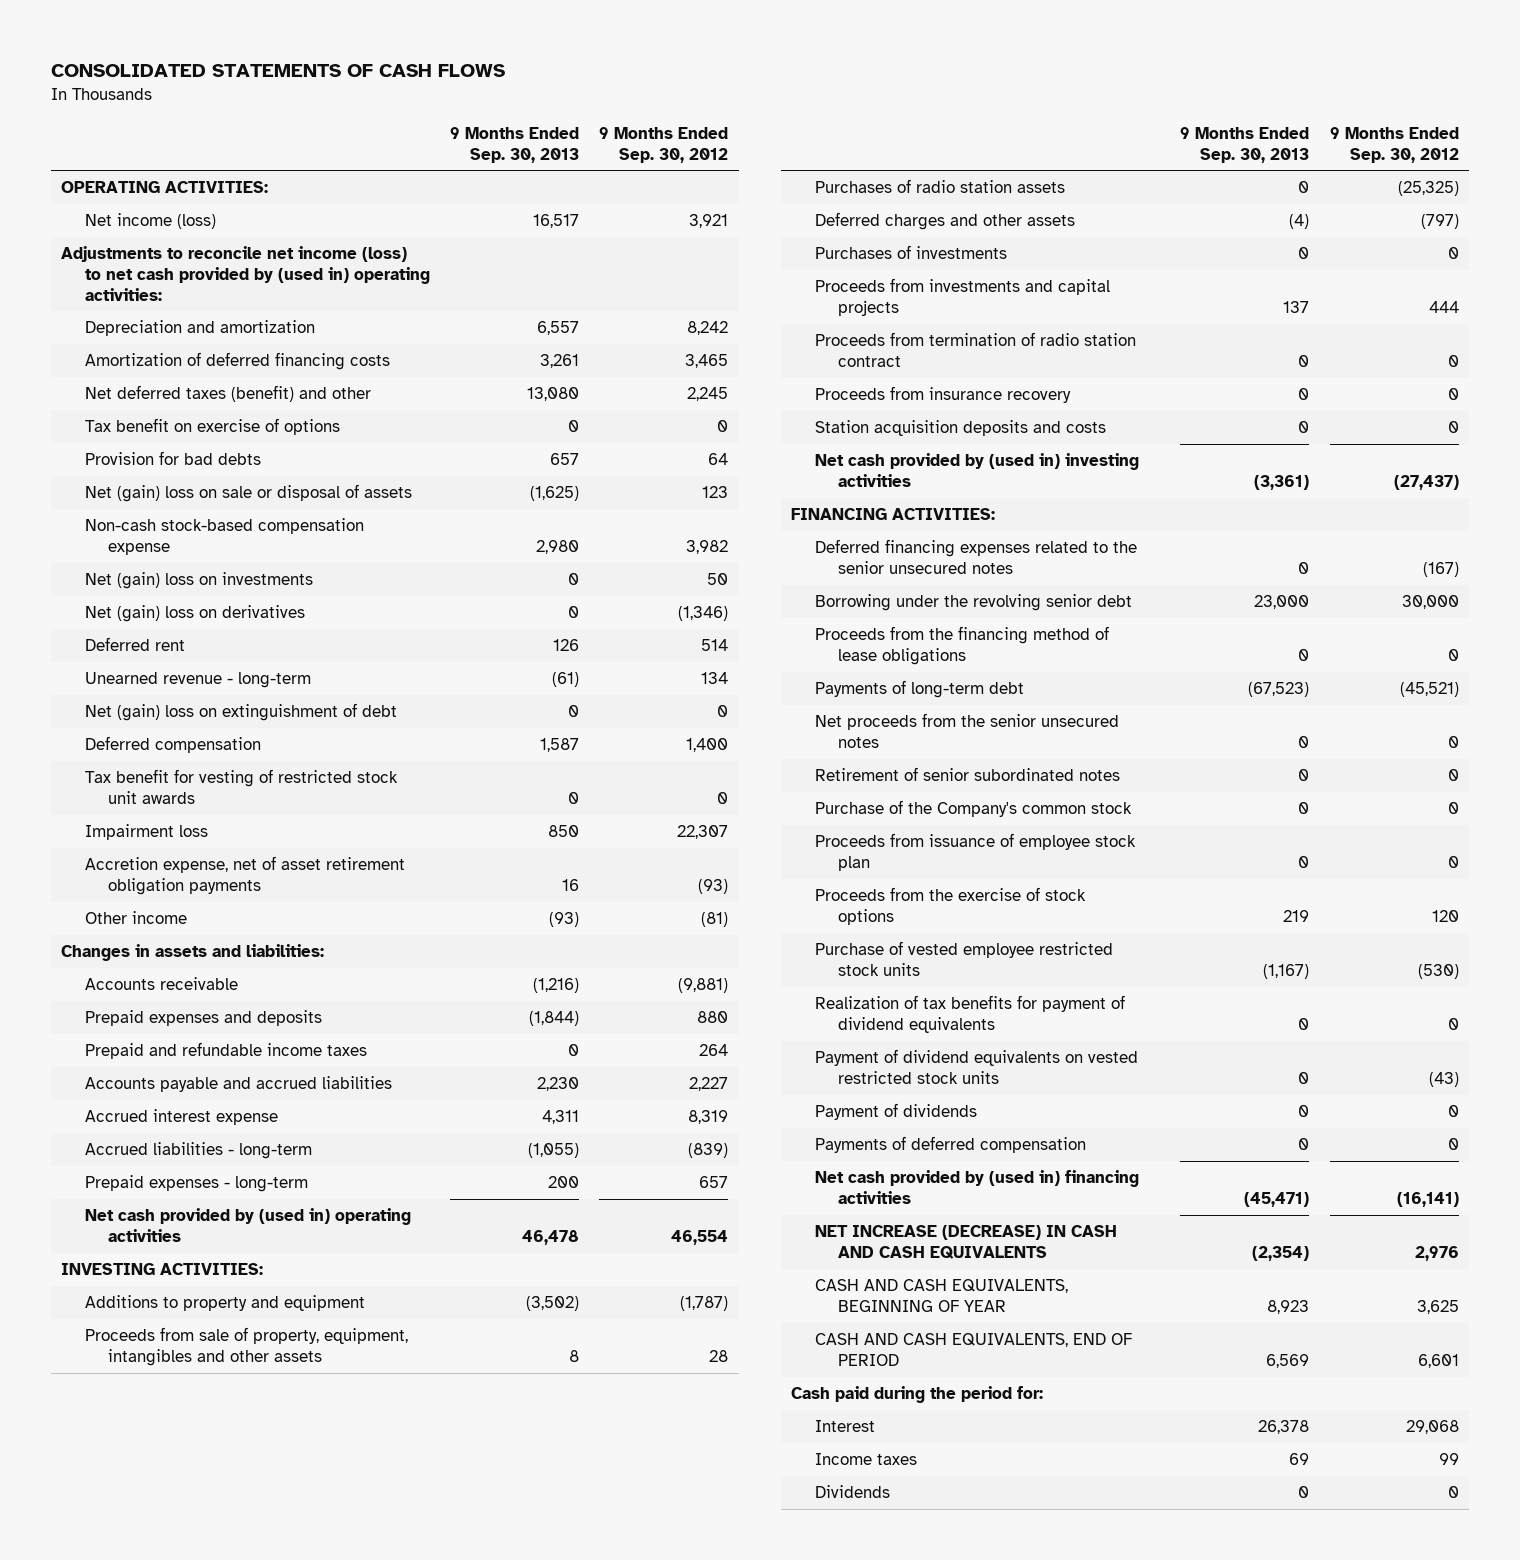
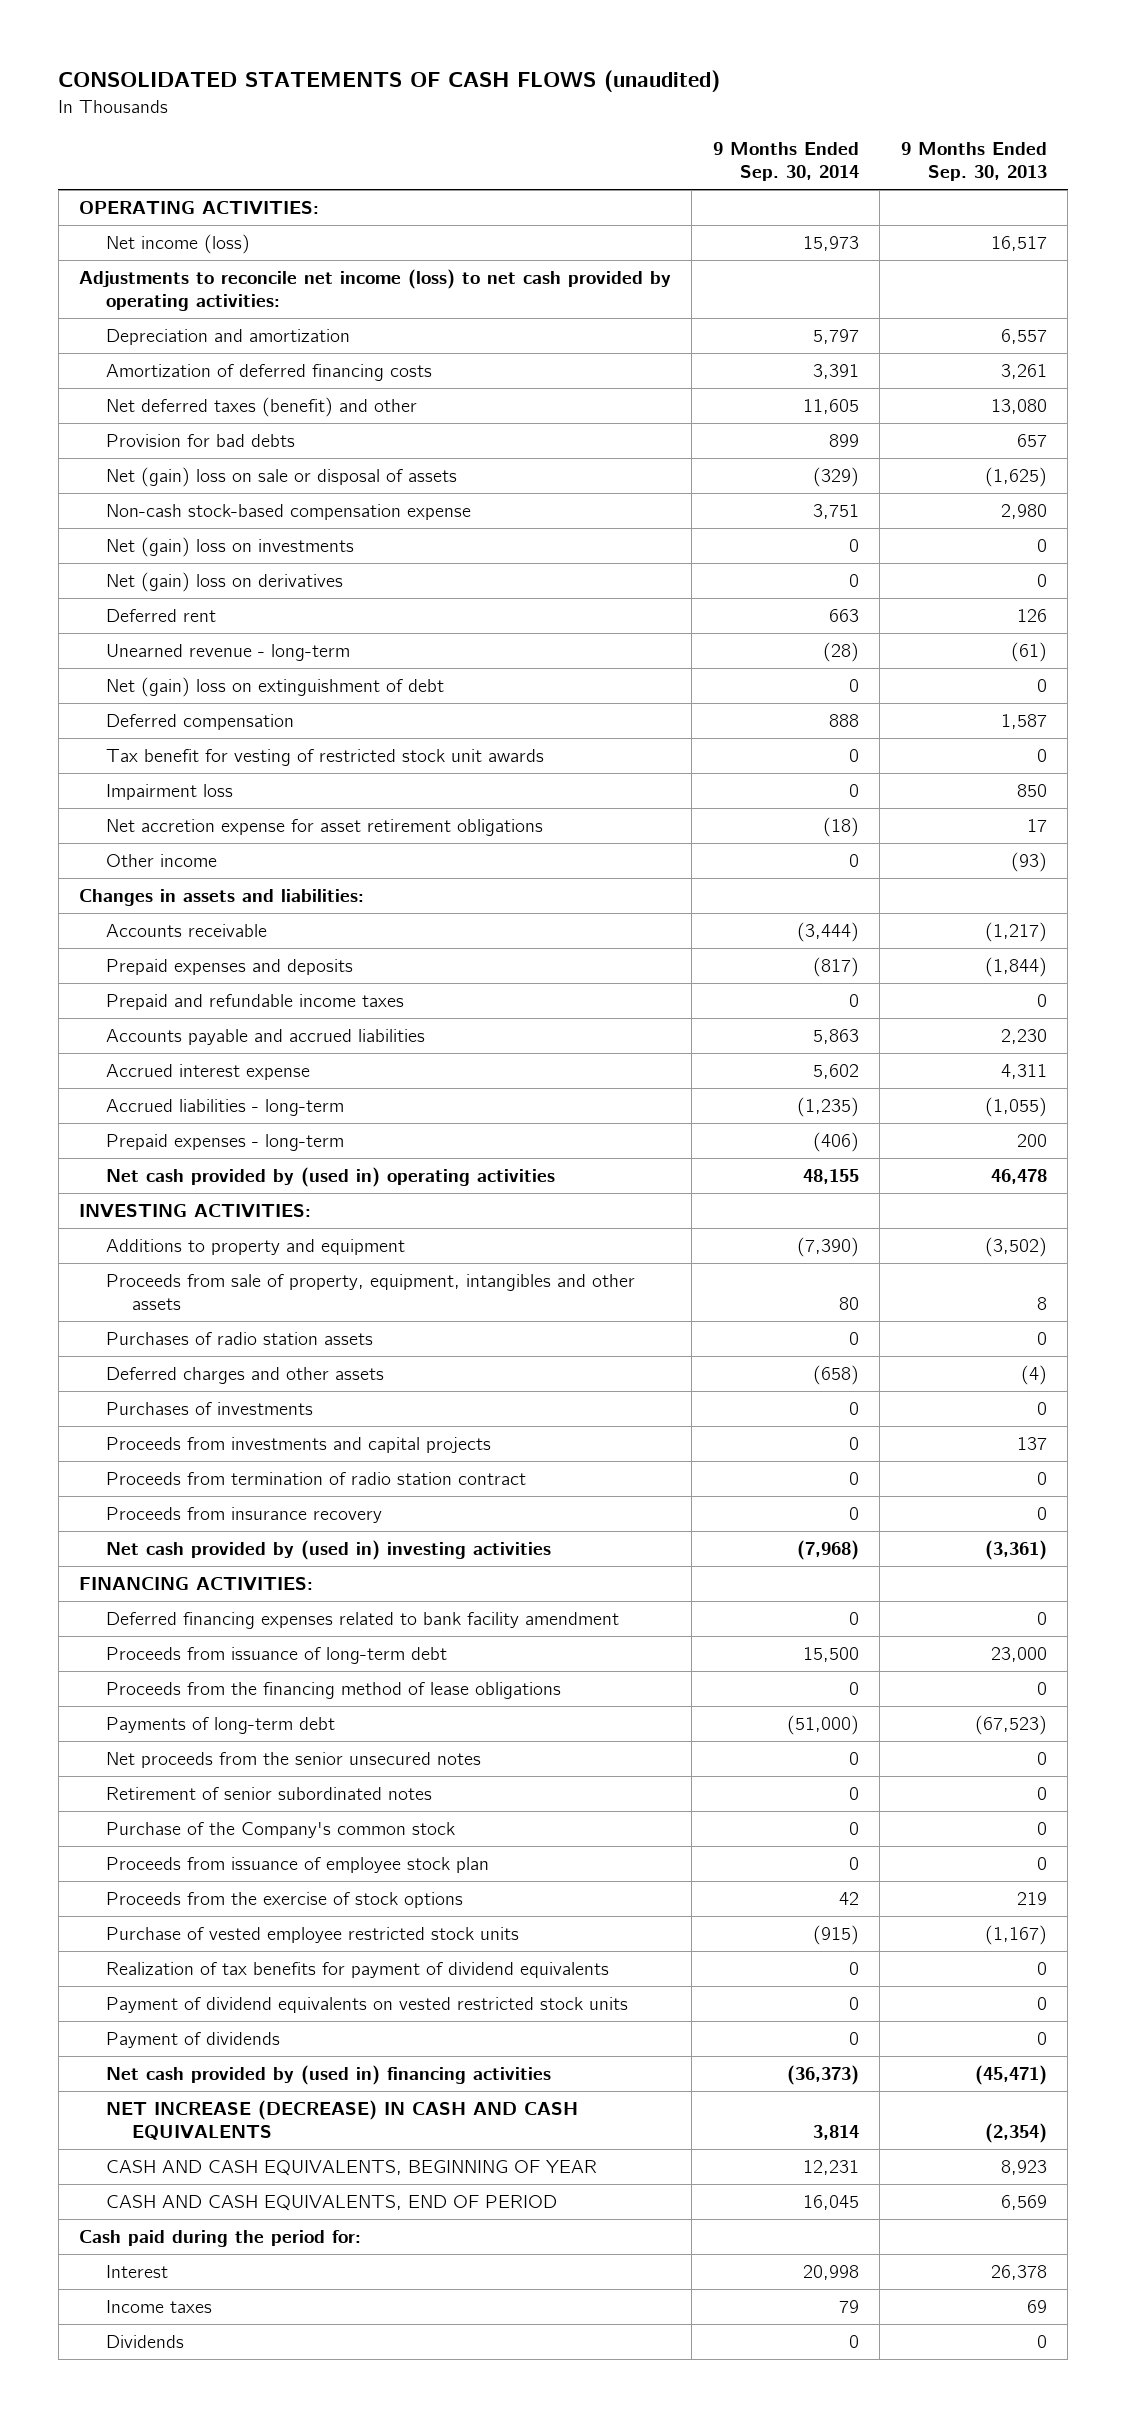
[50,64,505,78] CONSOLIDATED STATEMENTS OF CASH FLOWS -> [58,70,721,93] CONSOLIDATED STATEMENTS OF CASH FLOWS (unaudited)
[599,127,729,163] 9 Months Ended Sep. 30, 2012 -> none
none -> [712,142,859,182] 9 Months Ended Sep. 30, 2014
[60,246,430,301] Adjustments to reconcile net income (loss) to net cash provided by (used in) operating activities: -> [78,268,671,311] Adjustments to reconcile net income (loss) to net cash provided by operating activities:
[84,418,340,436] Tax benefit on exercise of options -> none
[84,856,405,895] Accretion expense, net of asset retirement obligation payments -> [105,818,543,836] Net accretion expense for asset retirement obligations
[562,878,580,891] 16 -> [1026,818,1047,832] 17
[533,978,580,994] (1,216) -> [984,921,1047,942] (1,217)
[814,420,1106,437] Station acquisition deposits and costs -> none
[814,539,1137,574] Deferred financing expenses related to the senior unsecured notes -> [105,1611,619,1629] Deferred financing expenses related to bank facility amendment
[814,594,1132,612] Borrowing under the revolving senior debt -> [105,1646,447,1664] Proceeds from issuance of long-term debt
[814,1136,1086,1154] Payments of deferred compensation -> none

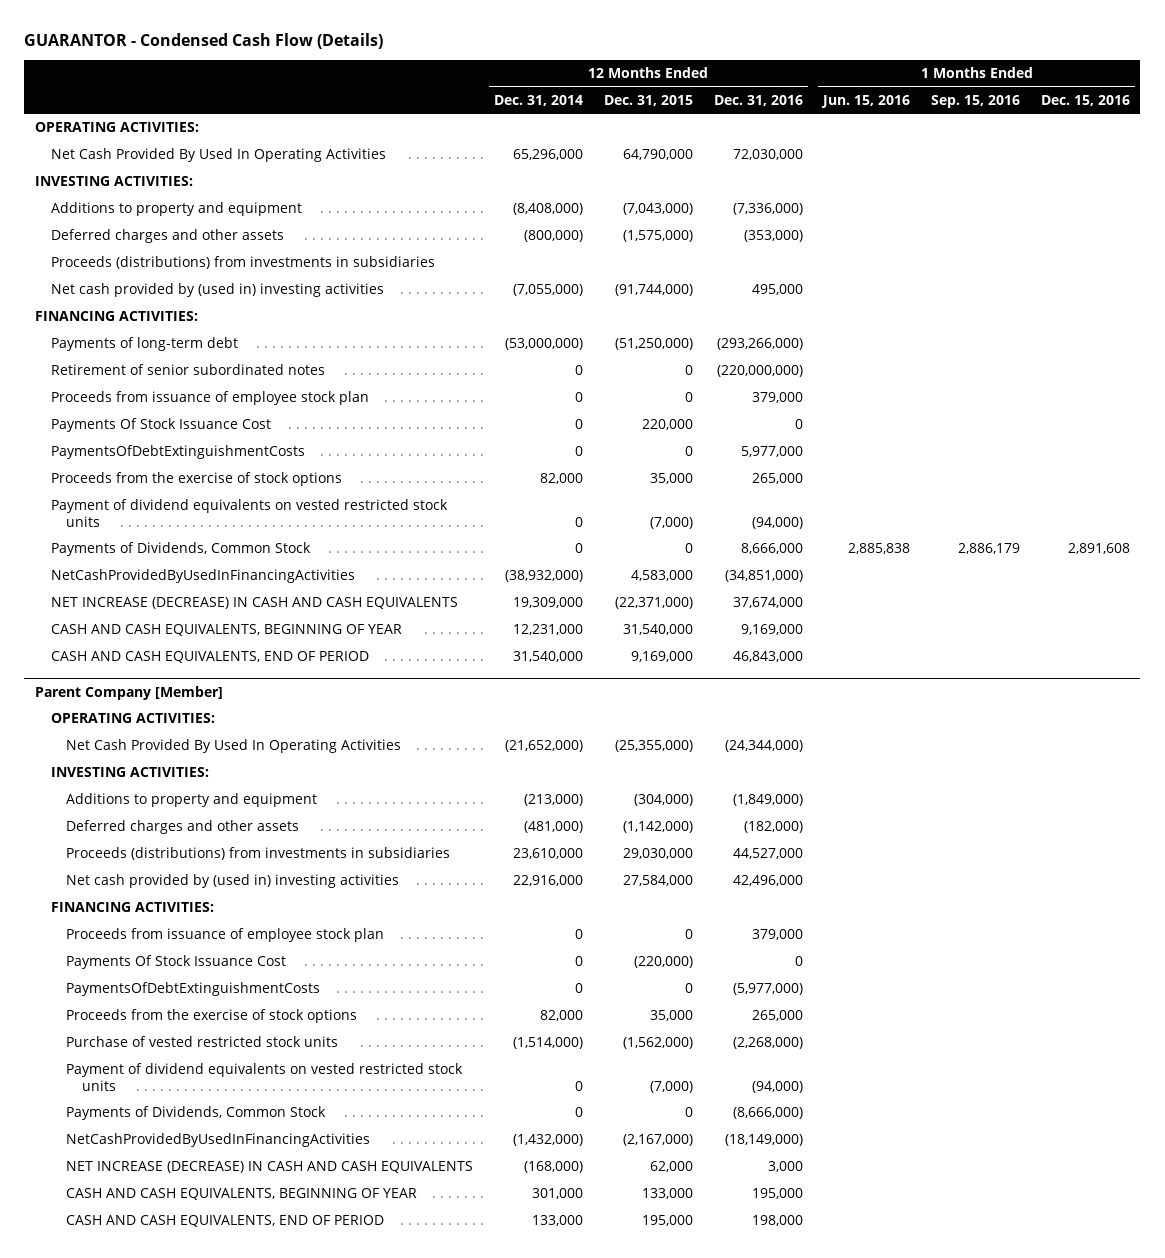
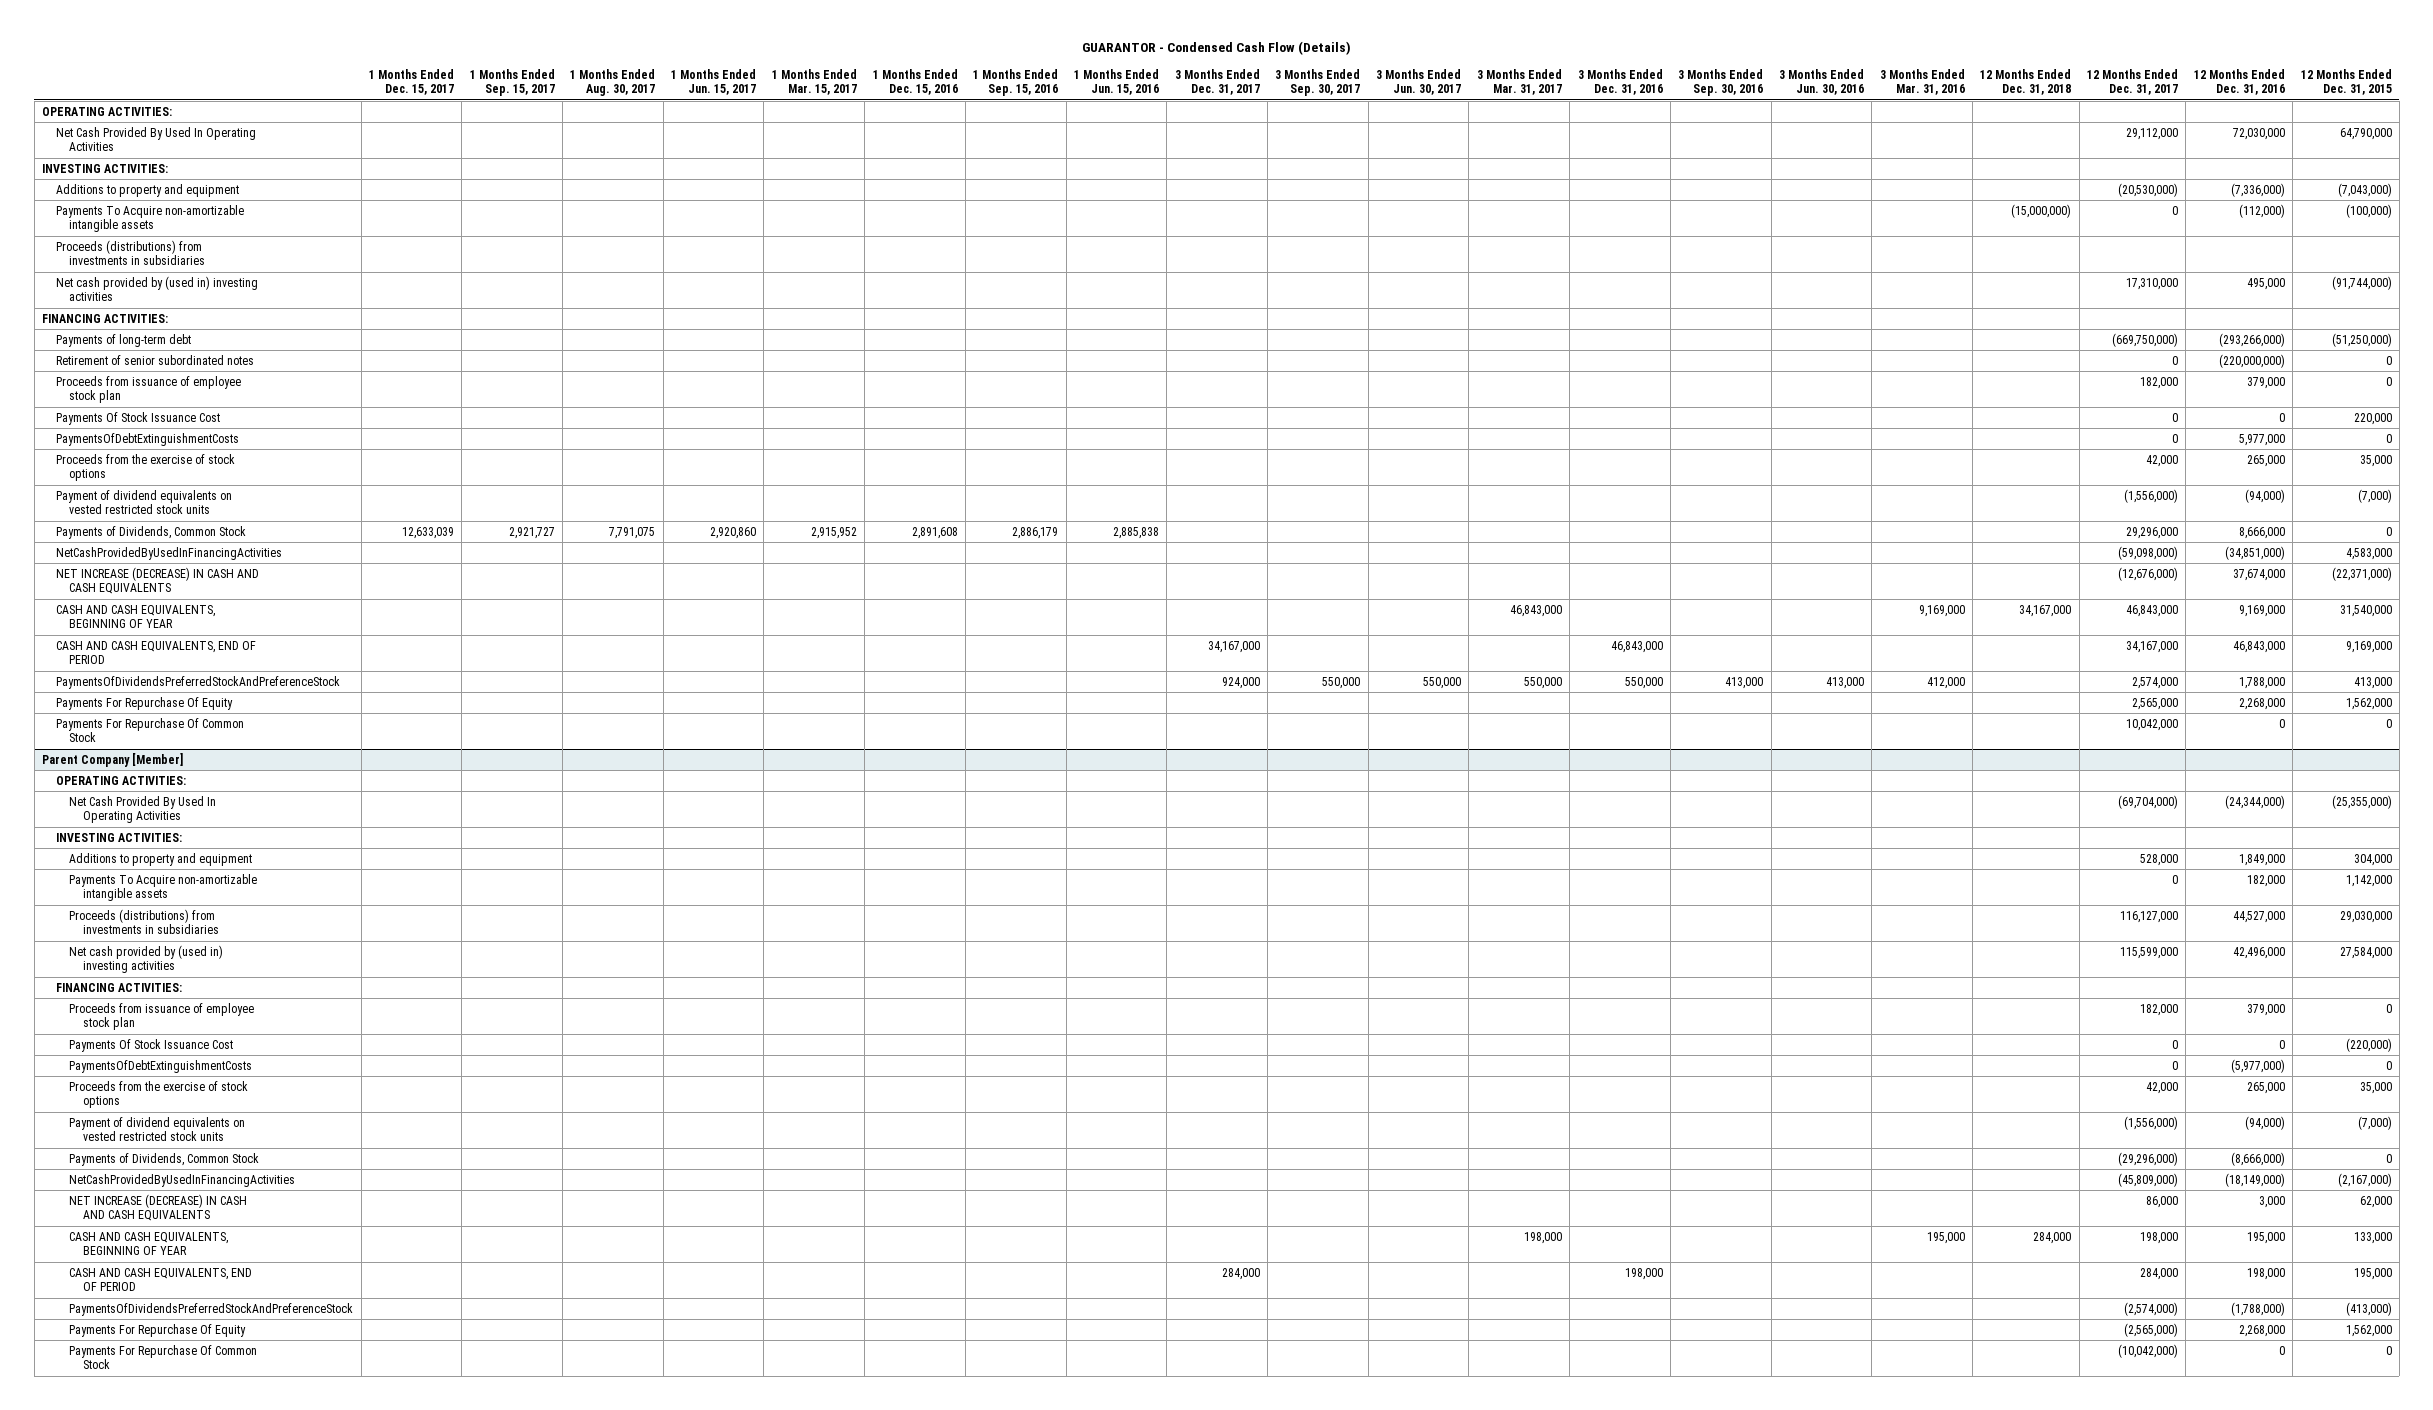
[493,94,583,106] Dec. 31, 2014 -> none
none -> [368,68,454,96] 1 Months Ended Dec. 15, 2017
none -> [469,68,555,97] 1 Months Ended Sep. 15, 2017
none -> [570,68,656,97] 1 Months Ended Aug. 30, 2017
none -> [671,68,757,96] 1 Months Ended Jun. 15, 2017
none -> [771,68,857,96] 1 Months Ended Mar. 15, 2017
none -> [1174,68,1260,96] 3 Months Ended Dec. 31, 2017
none -> [1275,68,1361,97] 3 Months Ended Sep. 30, 2017
none -> [1376,68,1462,96] 3 Months Ended Jun. 30, 2017
none -> [1476,68,1562,96] 3 Months Ended Mar. 31, 2017
none -> [1577,68,1663,96] 3 Months Ended Dec. 31, 2016
none -> [1678,68,1764,97] 3 Months Ended Sep. 30, 2016
none -> [1778,68,1864,96] 3 Months Ended Jun. 30, 2016
none -> [1879,68,1965,96] 3 Months Ended Mar. 31, 2016
none -> [1980,68,2072,96] 12 Months Ended Dec. 31, 2018
none -> [2087,68,2179,96] 12 Months Ended Dec. 31, 2017
[50,229,284,244] Deferred charges and other assets -> none
none -> [55,204,244,233] Payments To Acquire non-amortizable intangible assets
none -> [55,675,340,689] PaymentsOfDividendsPreferredStockAndPreferenceStock
none -> [55,696,233,710] Payments For Repurchase Of Equity
none -> [55,717,244,743] Payments For Repurchase Of Common Stock
[66,820,300,835] Deferred charges and other assets -> none
[633,794,693,807] (304,000) -> [2353,853,2392,866] 304,000
[732,794,803,807] (1,849,000) -> [2238,853,2285,866] 1,849,000
none -> [69,873,258,902] Payments To Acquire non-amortizable intangible assets
[66,1036,339,1048] Purchase of vested restricted stock units -> none
none -> [69,1302,354,1316] PaymentsOfDividendsPreferredStockAndPreferenceStock
none -> [69,1323,247,1337] Payments For Repurchase Of Equity
none -> [69,1344,258,1370] Payments For Repurchase Of Common Stock

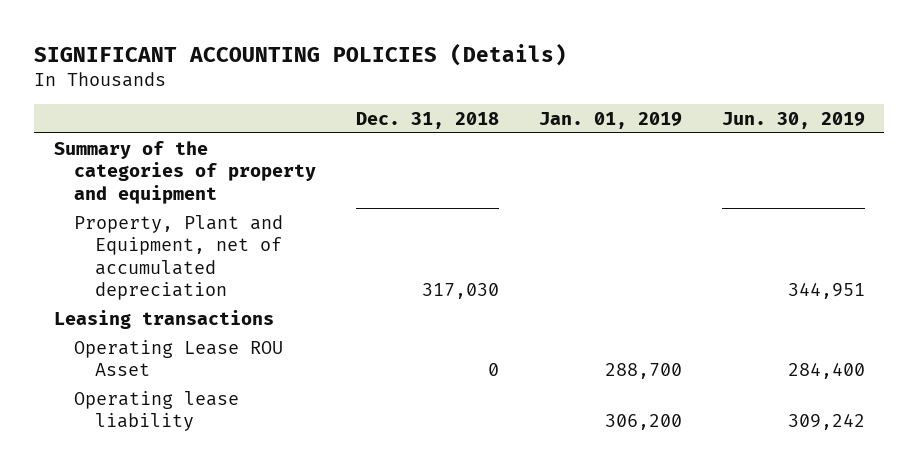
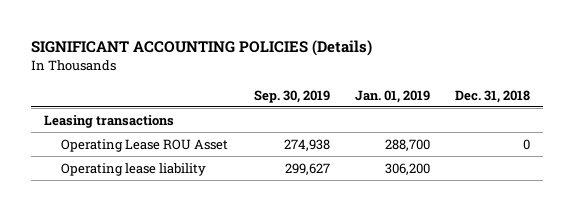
[721,111,865,129] Jun. 30, 2019 -> none
none -> [253,89,330,103] Sep. 30, 2019
[54,140,317,204] Summary of the categories of property and equipment -> none
[74,214,284,301] Property, Plant and Equipment, net of accumulated depreciation -> none

